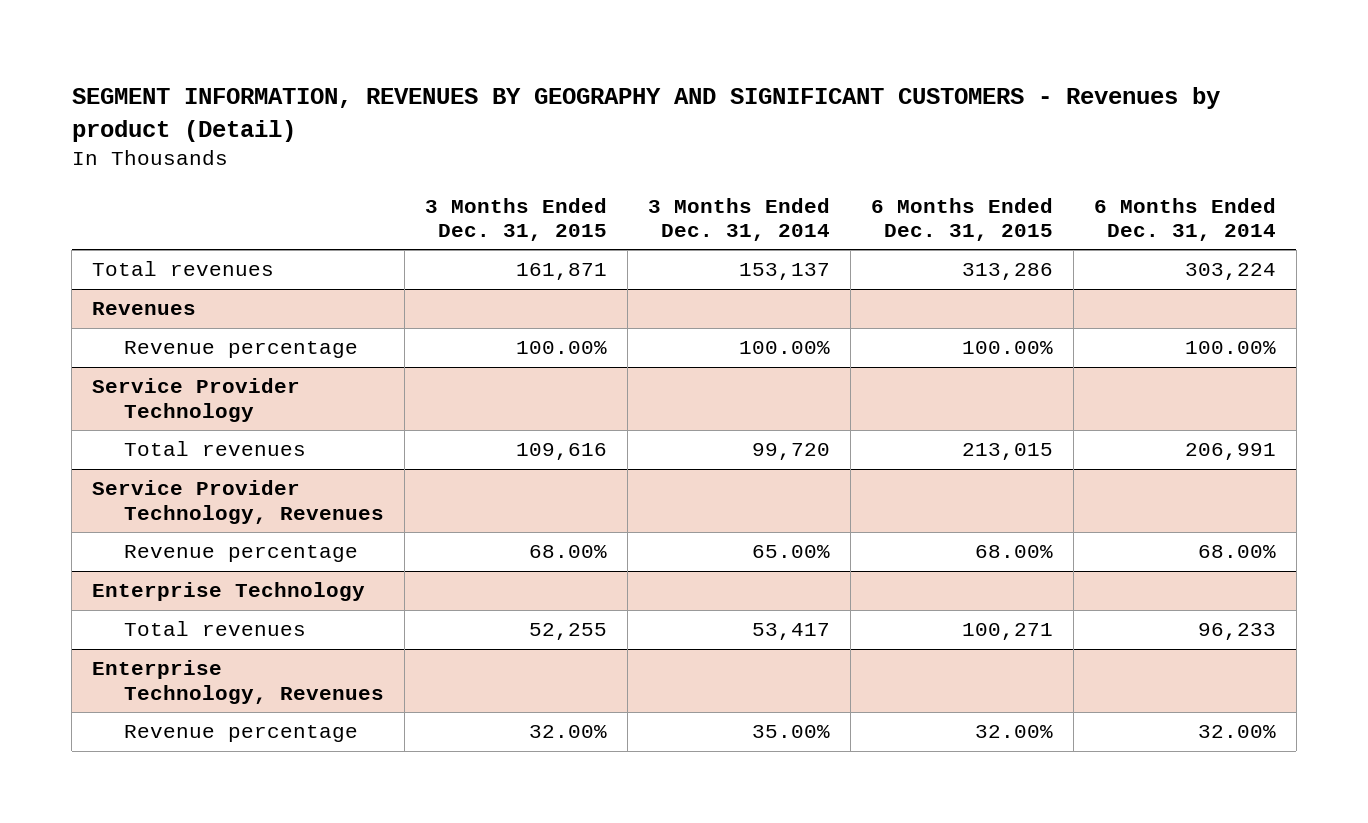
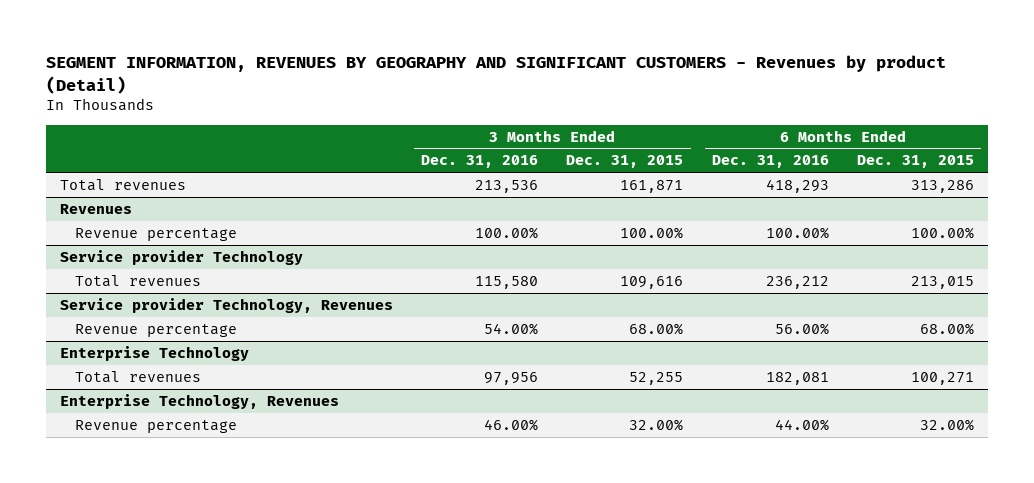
[647,197,830,242] 3 Months Ended Dec. 31, 2014 -> none
[1093,197,1276,242] 6 Months Ended Dec. 31, 2014 -> none
none -> [421,155,539,169] Dec. 31, 2016
none -> [711,155,829,169] Dec. 31, 2016
[92,378,301,422] Service Provider Technology -> [59,249,303,265] Service provider Technology
[92,480,384,524] Service Provider Technology, Revenues -> [59,297,393,313] Service provider Technology, Revenues

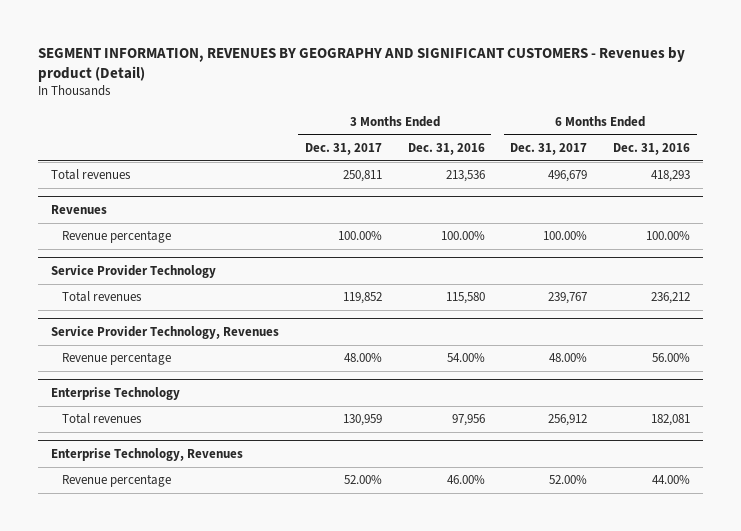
[566,155,684,169] Dec. 31, 2015 -> none
[857,155,975,169] Dec. 31, 2015 -> none
none -> [304,142,382,155] Dec. 31, 2017
none -> [510,142,588,155] Dec. 31, 2017
[59,249,303,265] Service provider Technology -> [50,264,216,278] Service Provider Technology
[59,297,393,313] Service provider Technology, Revenues -> [50,325,279,339] Service Provider Technology, Revenues

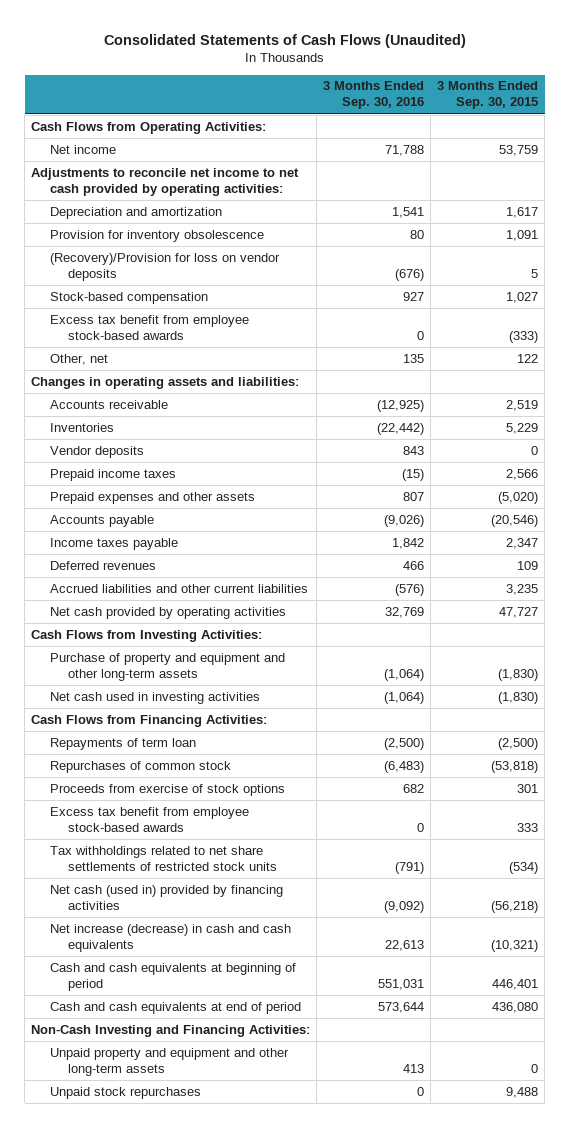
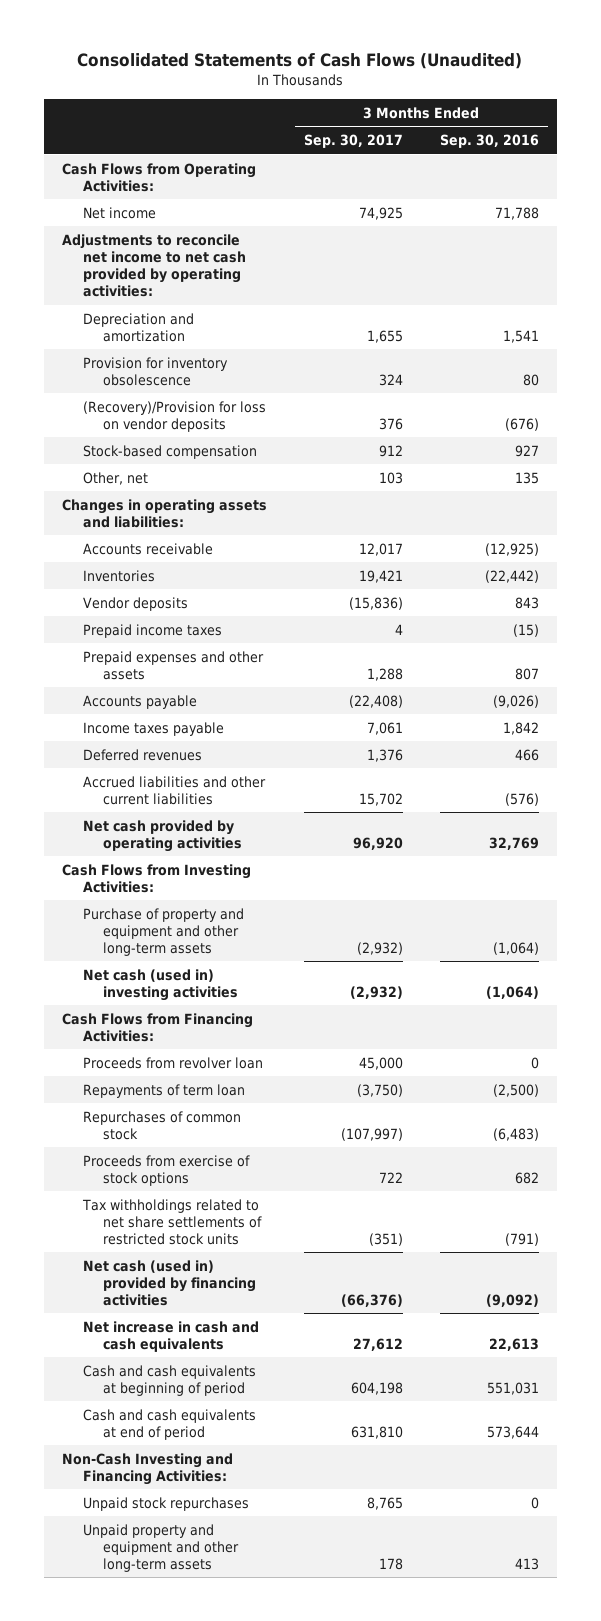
[437,81,539,110] 3 Months Ended Sep. 30, 2015 -> none
none -> [303,134,403,149] Sep. 30, 2017
[49,314,249,340] Excess tax benefit from employee stock-based awards -> none
[49,691,260,704] Net cash used in investing activities -> [82,968,239,1001] Net cash (used in) investing activities
none -> [82,1056,263,1069] Proceeds from revolver loan
[49,806,249,832] Excess tax benefit from employee stock-based awards -> none
[49,923,291,952] Net increase (decrease) in cash and cash equivalents -> [82,1320,259,1352] Net increase in cash and cash equivalents
[49,1047,289,1076] Unpaid property and equipment and other long-term assets -> [82,1523,240,1573] Unpaid property and equipment and other long-term assets

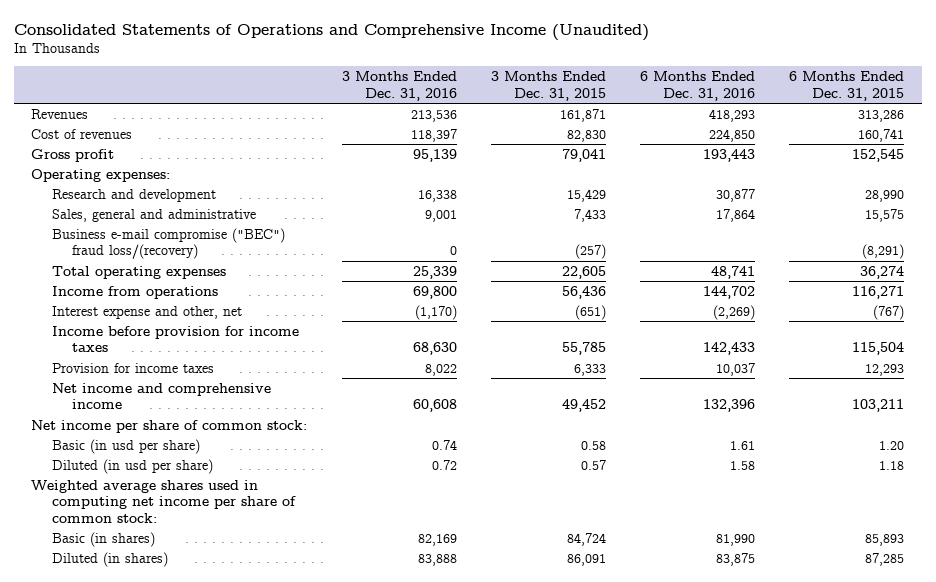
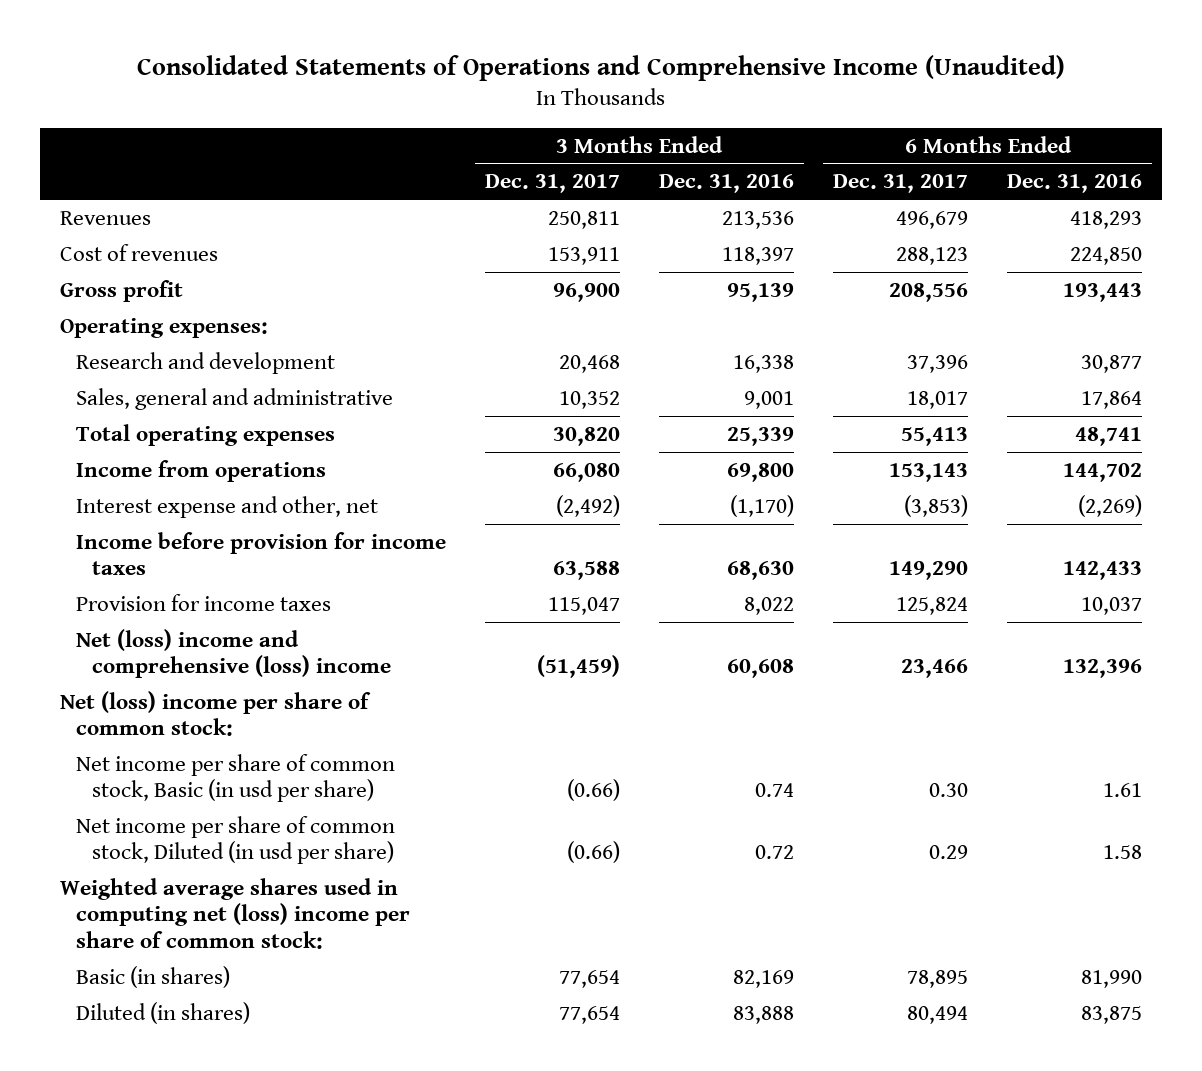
[490,71,606,101] 3 Months Ended Dec. 31, 2015 -> none
[789,71,905,101] 6 Months Ended Dec. 31, 2015 -> none
none -> [484,174,620,194] Dec. 31, 2017
none -> [833,174,969,194] Dec. 31, 2017
[51,227,285,260] Business e-mail compromise ("BEC") fraud loss/(recovery) -> none
[51,382,271,410] Net income and comprehensive income -> [75,628,391,679] Net (loss) income and comprehensive (loss) income
[31,419,308,433] Net income per share of common stock: -> [59,690,371,737] Net (loss) income per share of common stock:
[51,438,200,454] Basic (in usd per share) -> [75,753,395,803] Net income per share of common stock, Basic (in usd per share)
[51,458,213,474] Diluted (in usd per share) -> [75,815,395,865] Net income per share of common stock, Diluted (in usd per share)
[31,479,296,523] Weighted average shares used in computing net income per share of common stock: -> [59,877,410,949] Weighted average shares used in computing net (loss) income per share of common stock:

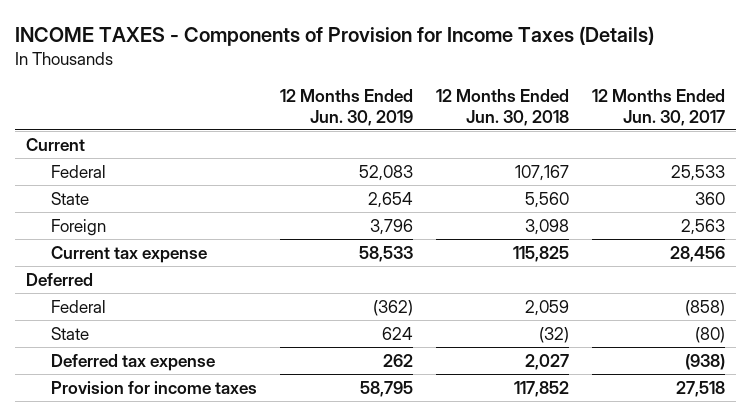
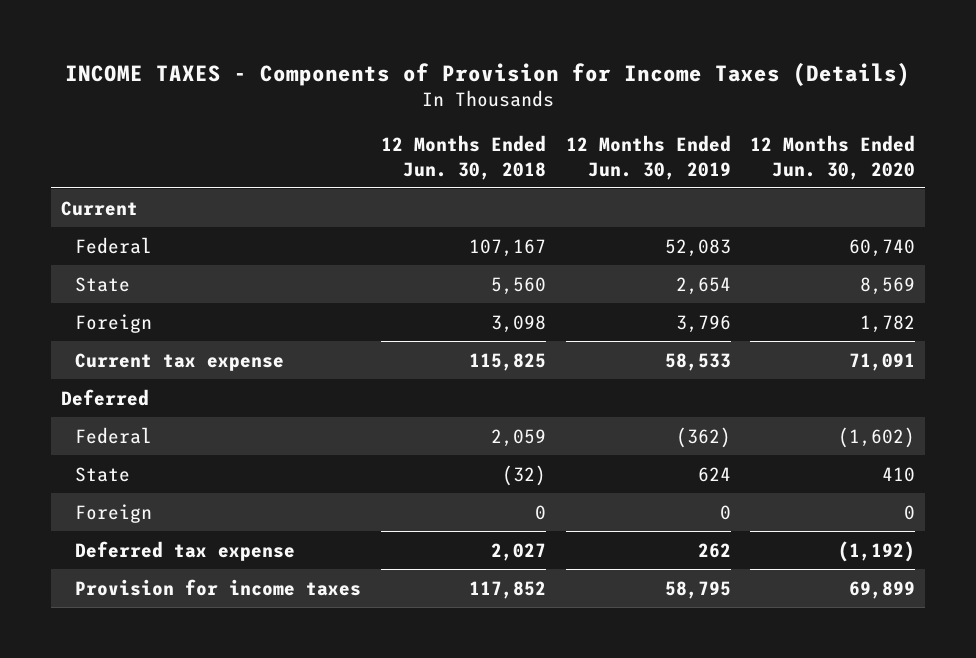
[591,88,725,126] 12 Months Ended Jun. 30, 2017 -> none
none -> [750,135,916,180] 12 Months Ended Jun. 30, 2020
none -> [74,503,152,523] Foreign

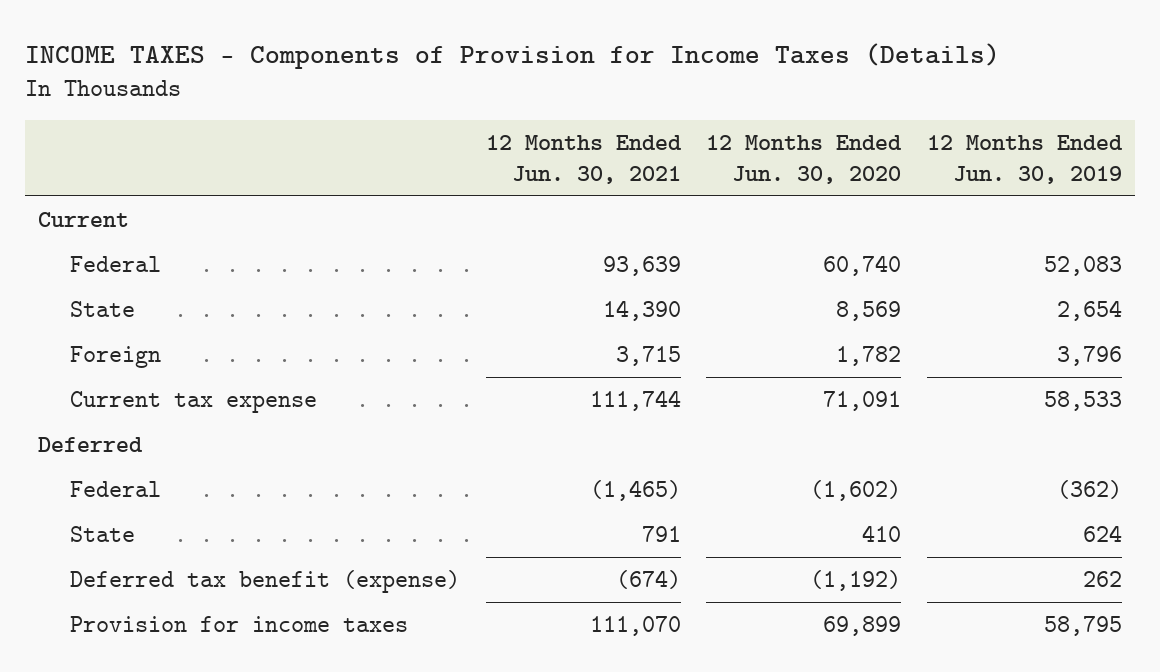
[380,135,546,180] 12 Months Ended Jun. 30, 2018 -> none
none -> [485,135,682,184] 12 Months Ended Jun. 30, 2021
[74,503,152,523] Foreign -> none
[74,540,295,561] Deferred tax expense -> [70,569,461,593] Deferred tax benefit (expense)

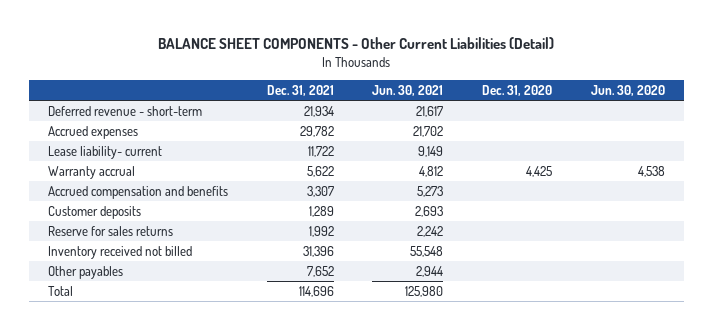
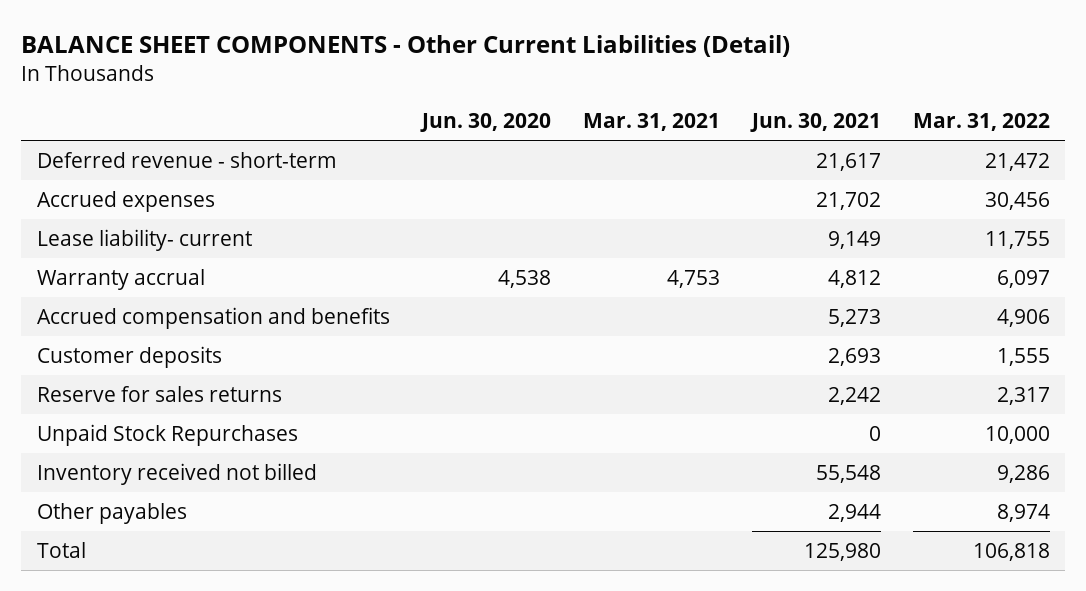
[266,84,334,96] Dec. 31, 2021 -> none
[482,84,553,96] Dec. 31, 2020 -> none
none -> [582,113,720,132] Mar. 31, 2021
none -> [912,113,1050,132] Mar. 31, 2022
none -> [36,423,298,446] Unpaid Stock Repurchases

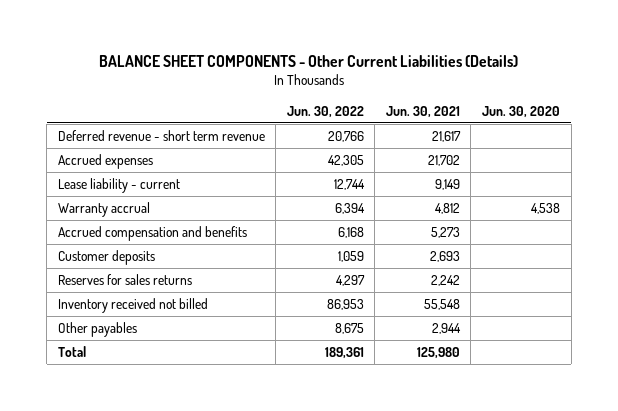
[20,34,790,57] BALANCE SHEET COMPONENTS - Other Current Liabilities (Detail) -> [98,55,518,68] BALANCE SHEET COMPONENTS - Other Current Liabilities (Details)
[582,113,720,132] Mar. 31, 2021 -> none
[912,113,1050,132] Mar. 31, 2022 -> none
none -> [286,105,364,118] Jun. 30, 2022
[36,151,337,168] Deferred revenue - short-term -> [57,129,265,141] Deferred revenue - short term revenue
[36,228,252,251] Lease liability- current -> [57,177,180,193] Lease liability - current
[36,423,298,446] Unpaid Stock Repurchases -> none
[36,385,282,402] Reserve for sales returns -> [57,273,192,285] Reserves for sales returns

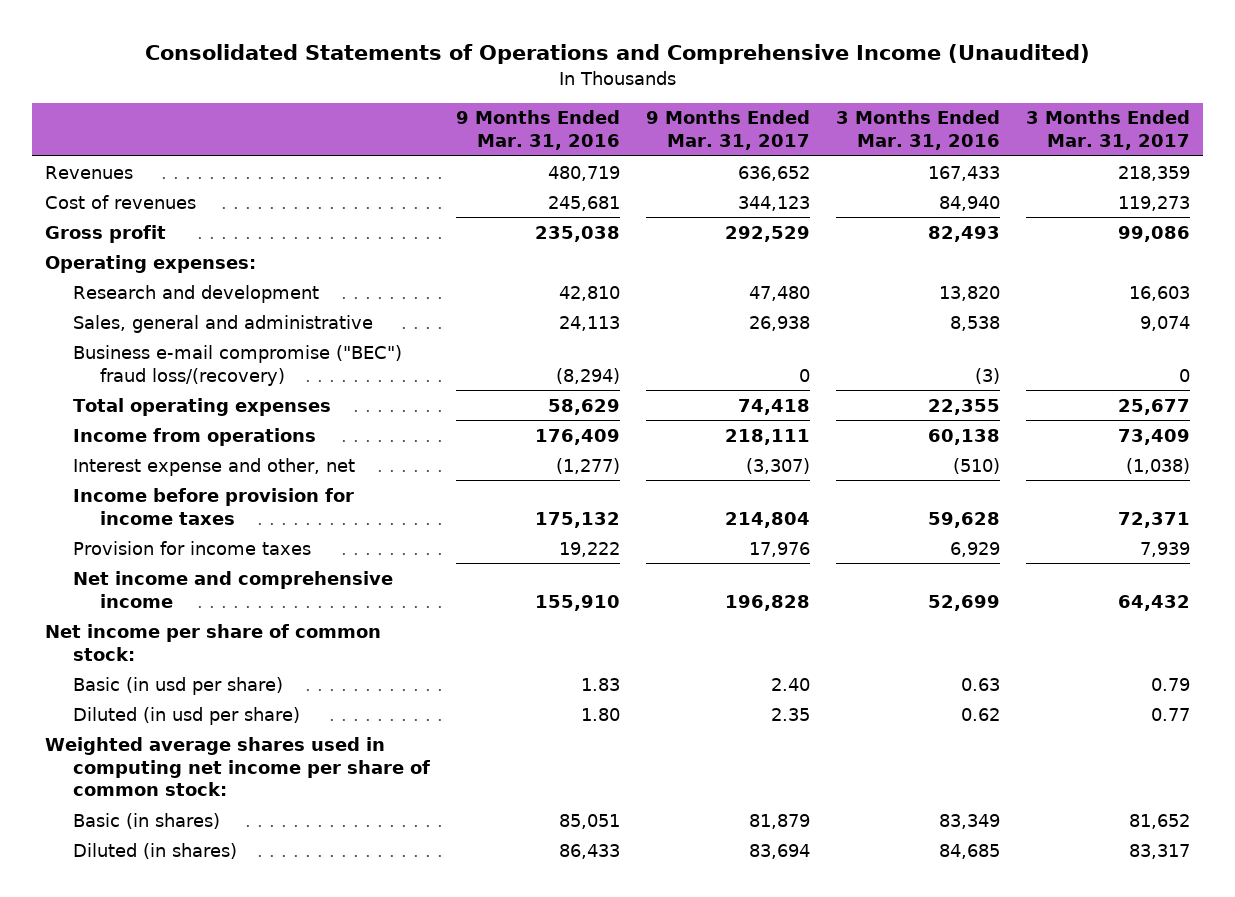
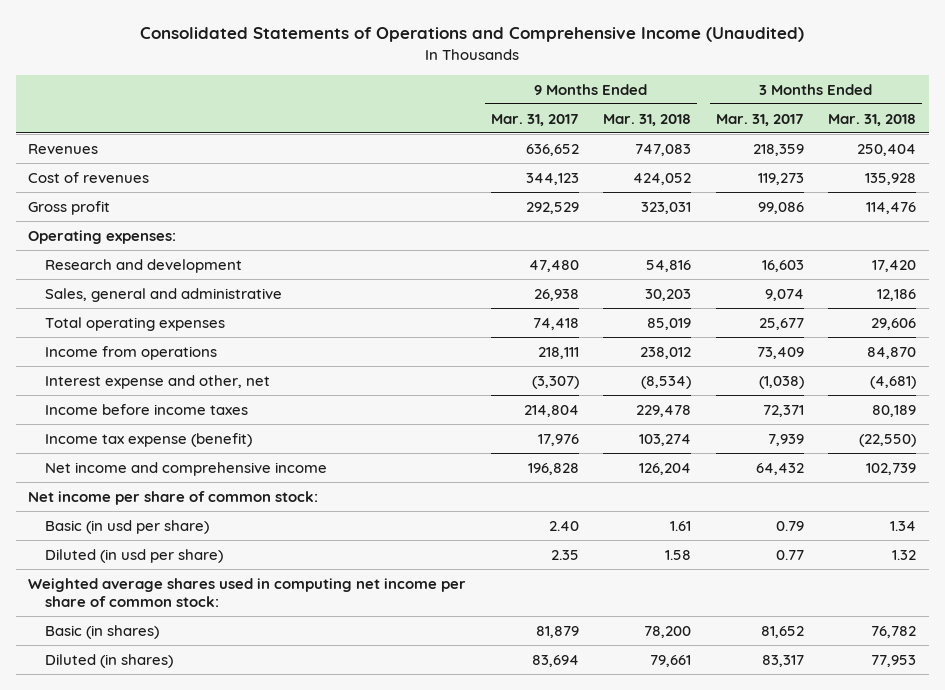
[455,110,620,151] 9 Months Ended Mar. 31, 2016 -> none
[835,110,1000,151] 3 Months Ended Mar. 31, 2016 -> none
none -> [603,113,692,126] Mar. 31, 2018
none -> [828,113,917,126] Mar. 31, 2018
[72,344,402,386] Business e-mail compromise ("BEC") fraud loss/(recovery) -> none
[72,487,354,525] Income before provision for income taxes -> [45,403,249,415] Income before income taxes
[72,540,311,555] Provision for income taxes -> [45,432,253,447] Income tax expense (benefit)

